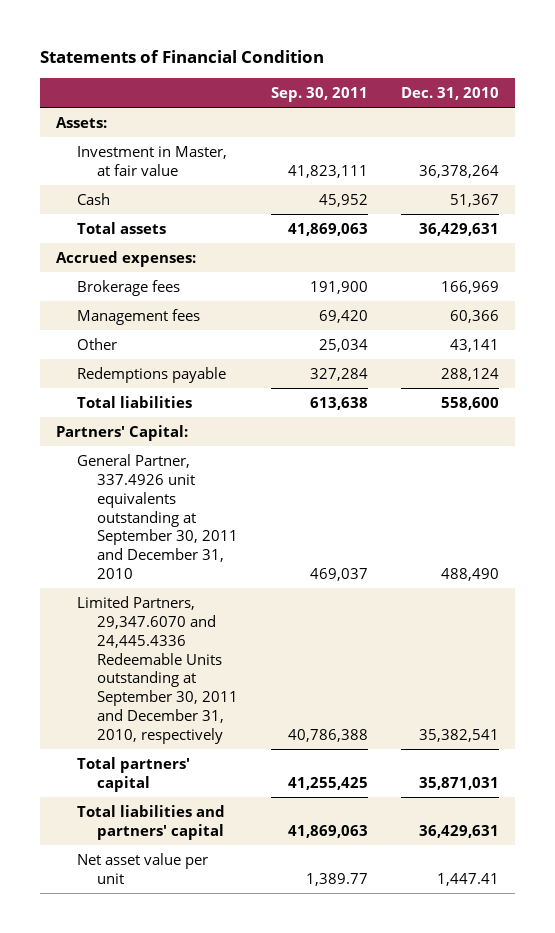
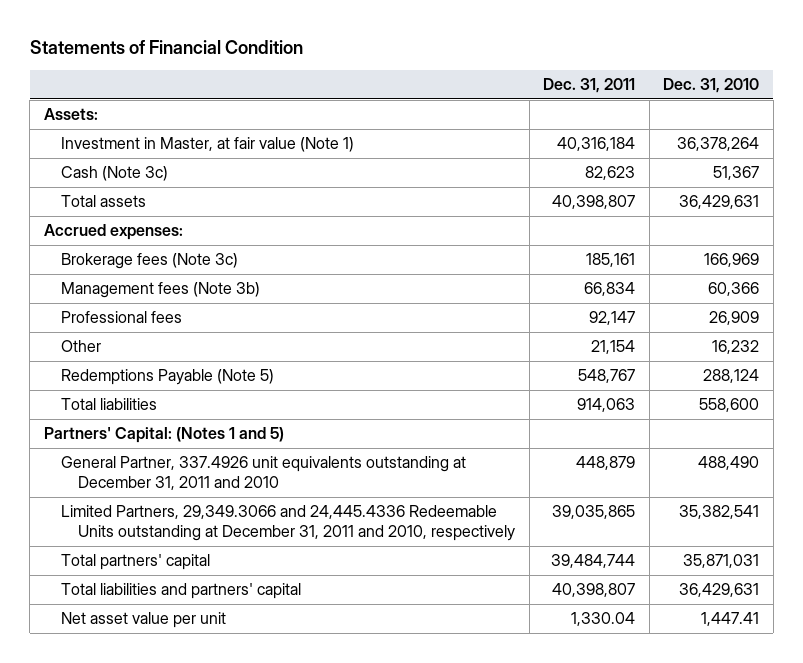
[270,86,368,102] Sep. 30, 2011 -> none
none -> [543,78,636,94] Dec. 31, 2011
[76,145,227,176] Investment in Master, at fair value -> [60,137,354,153] Investment in Master, at fair value (Note 1)
[76,192,110,205] Cash -> [60,166,168,182] Cash (Note 3c)
[76,279,180,296] Brokerage fees -> [60,253,238,270] Brokerage fees (Note 3c)
[76,308,200,325] Management fees -> [60,282,260,299] Management fees (Note 3b)
none -> [60,311,182,324] Professional fees
[449,338,499,352] 43,141 -> [712,340,760,355] 16,232
[76,366,226,383] Redemptions payable -> [60,369,274,386] Redemptions Payable (Note 5)
[56,424,189,441] Partners' Capital: -> [43,427,284,444] Partners' Capital: (Notes 1 and 5)
[76,453,238,580] General Partner, 337.4926 unit equivalents outstanding at September 30, 2011 and December 31, 2010 -> [60,456,466,490] General Partner, 337.4926 unit equivalents outstanding at December 31, 2011 and 2010
[76,595,238,744] Limited Partners, 29,347.6070 and 24,445.4336 Redeemable Units outstanding at September 30, 2011 and December 31, 2010, respectively -> [60,505,516,541] Limited Partners, 29,349.3066 and 24,445.4336 Redeemable Units outstanding at December 31, 2011 and 2010, respectively

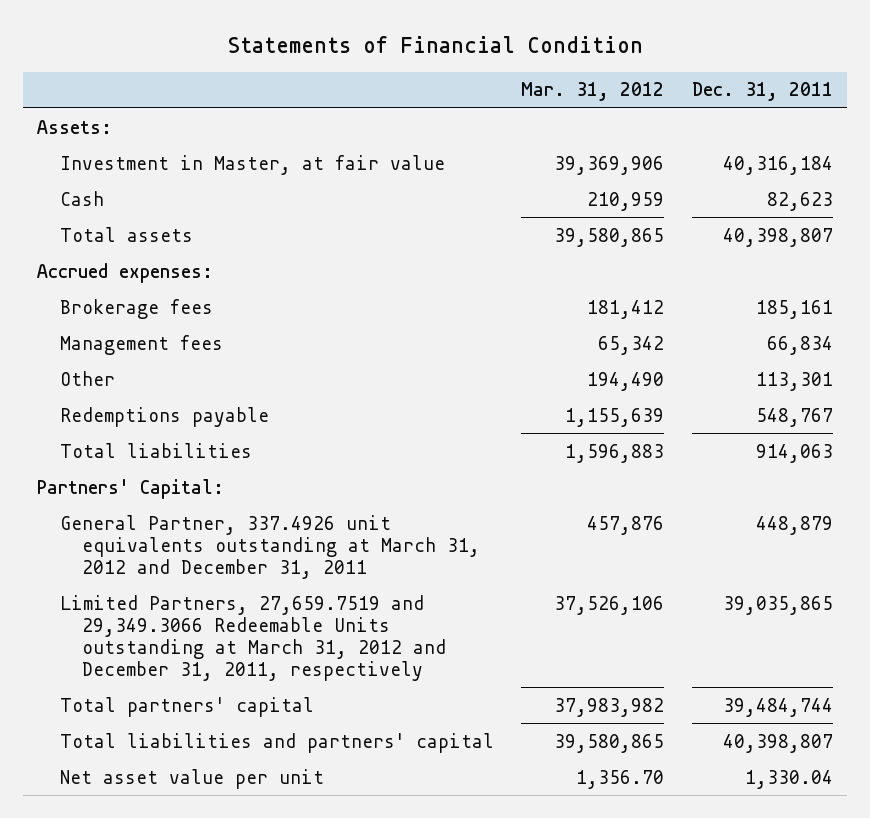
[663,78,760,94] Dec. 31, 2010 -> none
none -> [521,82,665,102] Mar. 31, 2012
[60,137,354,153] Investment in Master, at fair value (Note 1) -> [59,154,445,175] Investment in Master, at fair value
[60,166,168,182] Cash (Note 3c) -> [59,190,104,206] Cash
[60,311,182,324] Professional fees -> none
[60,253,238,270] Brokerage fees (Note 3c) -> [59,298,213,319] Brokerage fees
[60,282,260,299] Management fees (Note 3b) -> [59,334,223,355] Management fees
[591,340,636,355] 21,154 -> [755,371,833,391] 113,301
[60,369,274,386] Redemptions Payable (Note 5) -> [59,406,269,427] Redemptions payable
[43,427,284,444] Partners' Capital: (Notes 1 and 5) -> [36,478,224,499] Partners' Capital:
[60,456,466,490] General Partner, 337.4926 unit equivalents outstanding at December 31, 2011 and 2010 -> [59,514,481,579] General Partner, 337.4926 unit equivalents outstanding at March 31, 2012 and December 31, 2011
[60,505,516,541] Limited Partners, 29,349.3066 and 24,445.4336 Redeemable Units outstanding at December 31, 2011 and 2010, respectively -> [59,594,447,681] Limited Partners, 27,659.7519 and 29,349.3066 Redeemable Units outstanding at March 31, 2012 and December 31, 2011, respectively

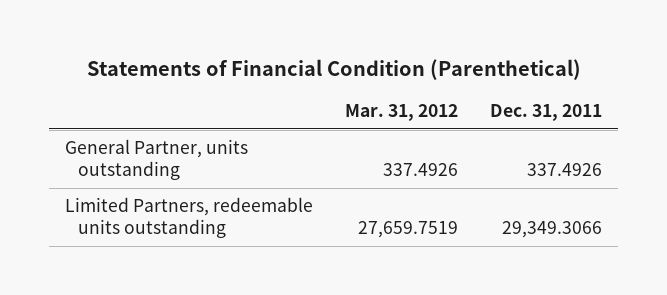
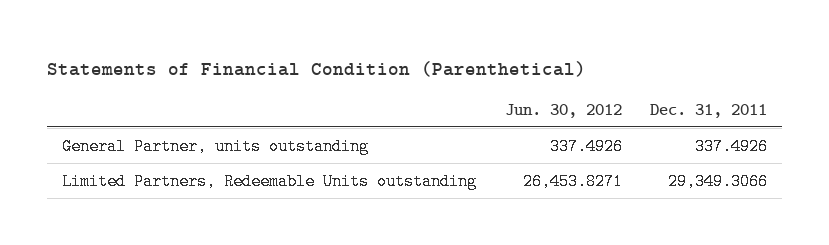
[345,104,459,122] Mar. 31, 2012 -> none
none -> [504,104,622,119] Jun. 30, 2012
[65,196,314,239] Limited Partners, redeemable units outstanding -> [61,172,477,190] Limited Partners, Redeemable Units outstanding

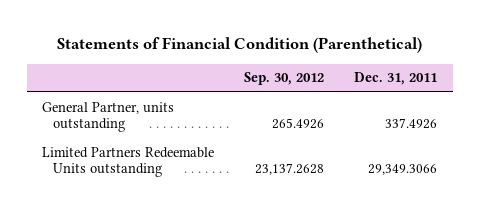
[504,104,622,119] Jun. 30, 2012 -> none
none -> [244,72,325,86] Sep. 30, 2012
[61,172,477,190] Limited Partners, Redeemable Units outstanding -> [41,146,214,178] Limited Partners Redeemable Units outstanding

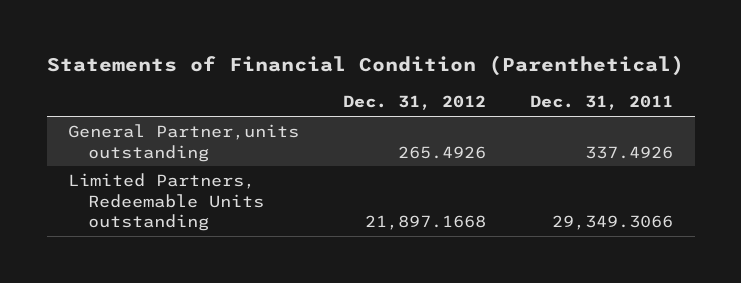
[244,72,325,86] Sep. 30, 2012 -> none
none -> [343,95,487,111] Dec. 31, 2012
[41,101,174,133] General Partner, units outstanding -> [68,123,300,162] General Partner,units outstanding
[41,146,214,178] Limited Partners Redeemable Units outstanding -> [68,172,264,232] Limited Partners, Redeemable Units outstanding

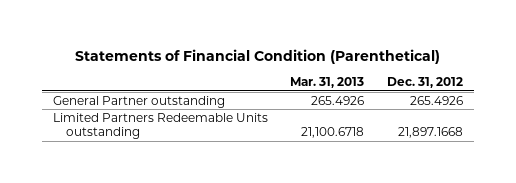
[529,95,673,111] Dec. 31, 2011 -> none
none -> [290,77,365,89] Mar. 31, 2013
[68,123,300,162] General Partner,units outstanding -> [53,95,226,108] General Partner outstanding
[68,172,264,232] Limited Partners, Redeemable Units outstanding -> [53,112,269,140] Limited Partners Redeemable Units outstanding

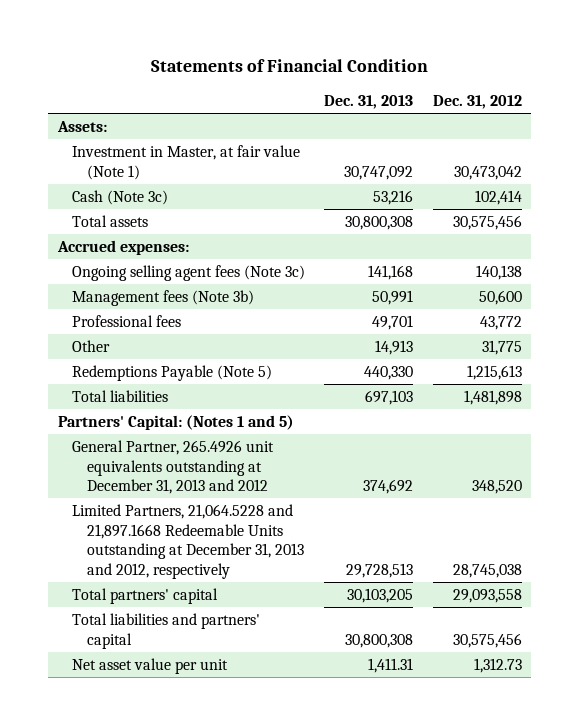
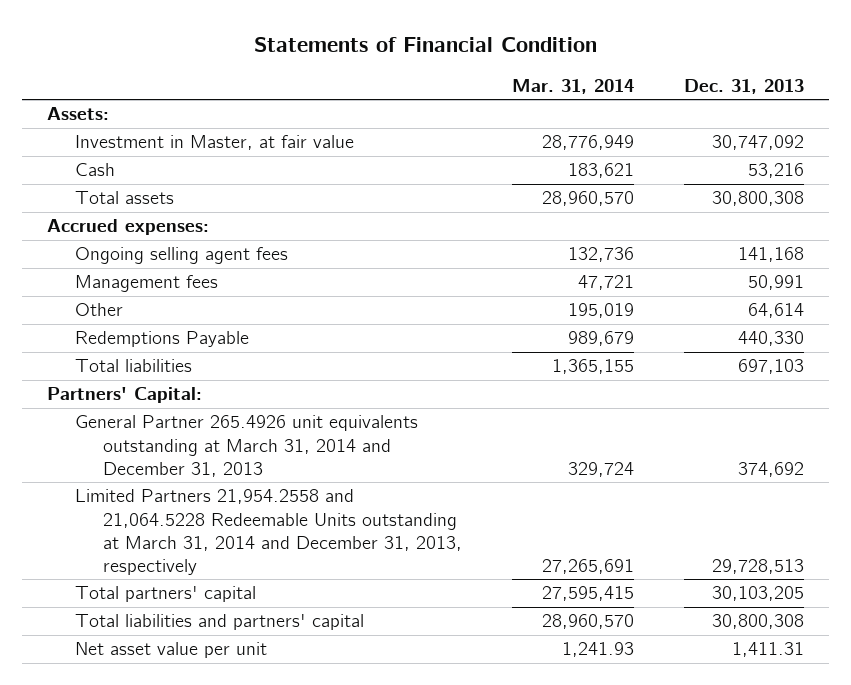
[432,95,522,110] Dec. 31, 2012 -> none
none -> [511,78,634,94] Mar. 31, 2014
[72,144,301,180] Investment in Master, at fair value (Note 1) -> [75,135,355,151] Investment in Master, at fair value
[72,189,169,205] Cash (Note 3c) -> [75,163,116,177] Cash
[72,314,182,327] Professional fees -> none
[72,264,306,281] Ongoing selling agent fees (Note 3c) -> [75,247,289,265] Ongoing selling agent fees
[72,289,255,306] Management fees (Note 3b) -> [75,275,219,293] Management fees
[375,339,414,355] 14,913 -> [747,303,804,319] 64,614
[72,364,273,381] Redemptions Payable (Note 5) -> [75,331,250,348] Redemptions Payable
[57,414,294,430] Partners' Capital: (Notes 1 and 5) -> [47,387,203,404] Partners' Capital:
[72,439,275,495] General Partner, 265.4926 unit equivalents outstanding at December 31, 2013 and 2012 -> [75,415,419,477] General Partner 265.4926 unit equivalents outstanding at March 31, 2014 and December 31, 2013
[72,503,305,579] Limited Partners, 21,064.5228 and 21,897.1668 Redeemable Units outstanding at December 31, 2013 and 2012, respectively -> [75,489,462,575] Limited Partners 21,954.2558 and 21,064.5228 Redeemable Units outstanding at March 31, 2014 and December 31, 2013, respectively

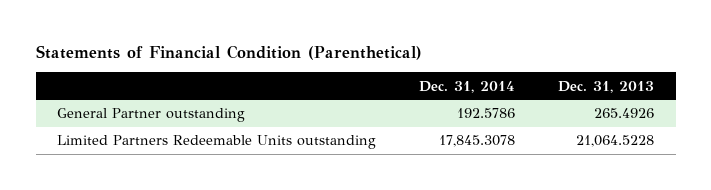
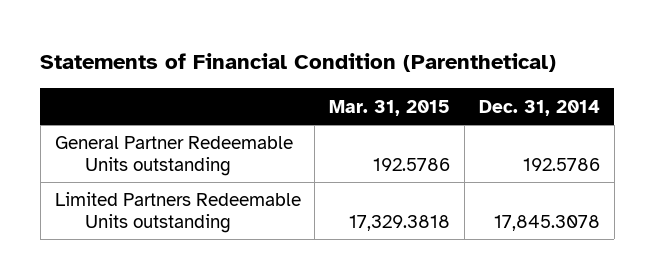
[558,80,655,93] Dec. 31, 2013 -> none
none -> [329,99,451,116] Mar. 31, 2015
[57,108,246,123] General Partner outstanding -> [54,136,293,176] General Partner Redeemable Units outstanding

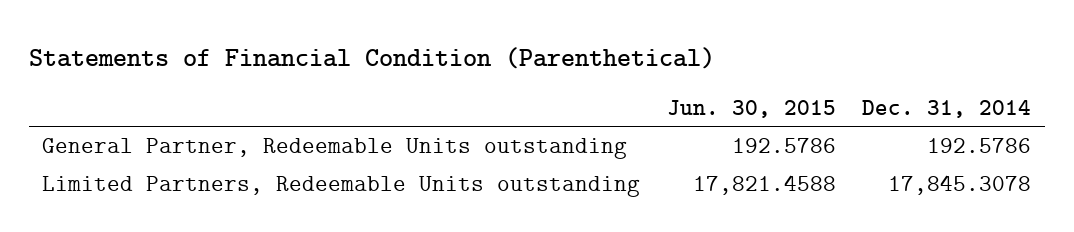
[329,99,451,116] Mar. 31, 2015 -> none
none -> [666,99,836,118] Jun. 30, 2015
[54,136,293,176] General Partner Redeemable Units outstanding -> [42,137,628,159] General Partner, Redeemable Units outstanding
[54,192,301,233] Limited Partners Redeemable Units outstanding -> [42,175,641,197] Limited Partners, Redeemable Units outstanding

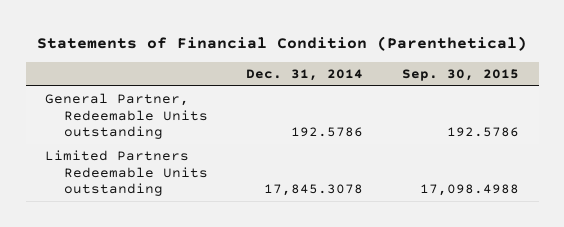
[666,99,836,118] Jun. 30, 2015 -> none
none -> [402,69,520,82] Sep. 30, 2015
[42,175,641,197] Limited Partners, Redeemable Units outstanding -> [45,149,208,197] Limited Partners Redeemable Units outstanding

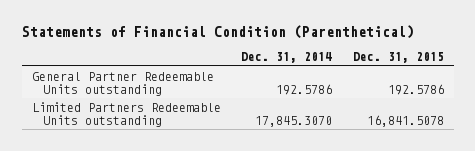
[402,69,520,82] Sep. 30, 2015 -> none
none -> [352,52,444,64] Dec. 31, 2015
[45,92,208,140] General Partner, Redeemable Units outstanding -> [31,71,214,96] General Partner Redeemable Units outstanding
[264,184,364,197] 17,845.3078 -> [255,115,333,127] 17,845.3070

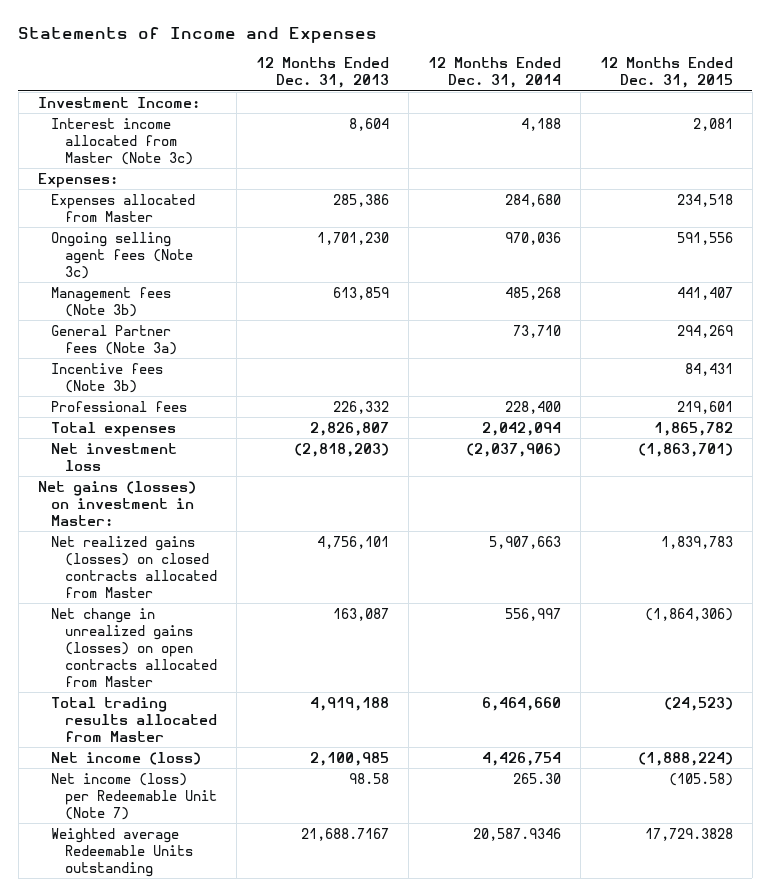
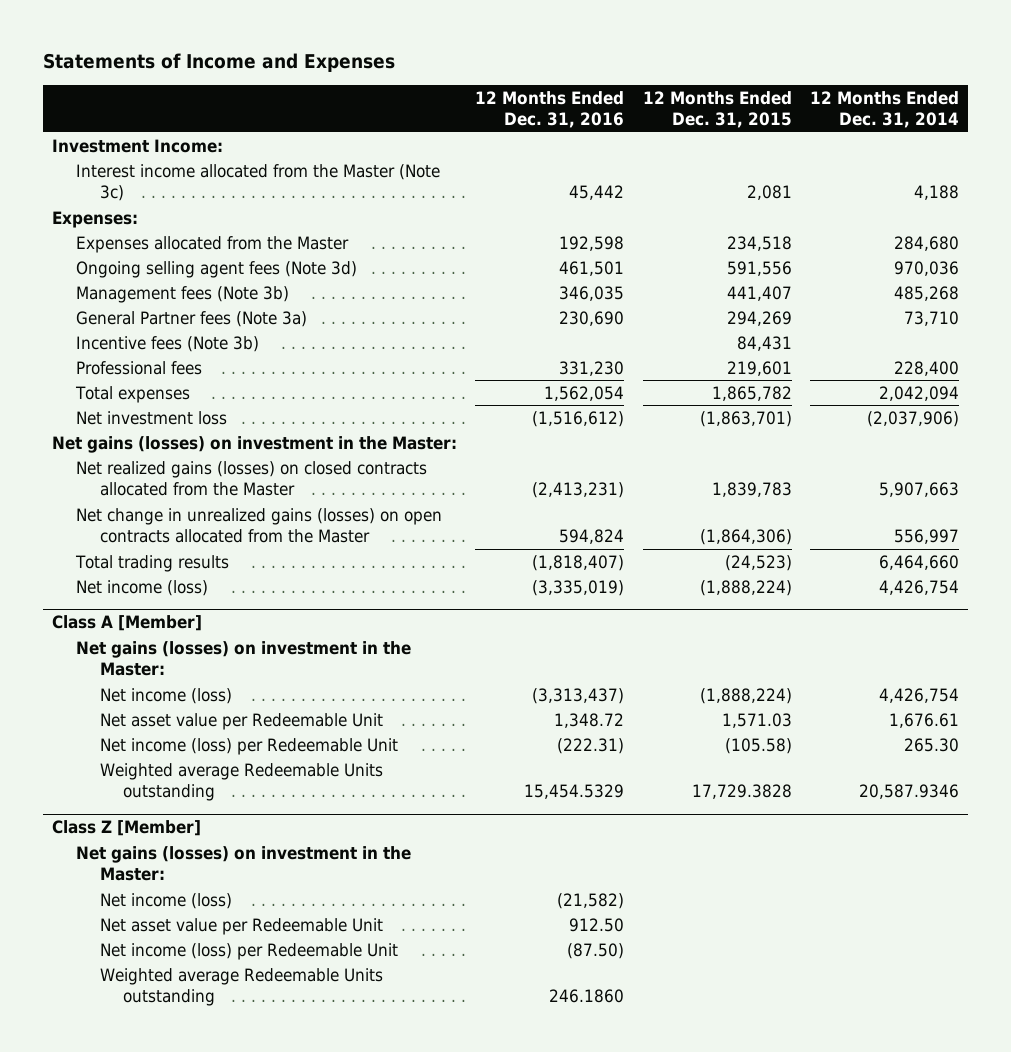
[255,57,389,89] 12 Months Ended Dec. 31, 2013 -> none
none -> [475,90,625,129] 12 Months Ended Dec. 31, 2016
[51,117,194,165] Interest income allocated from Master (Note 3c) -> [75,163,440,202] Interest income allocated from the Master (Note 3c)
[51,193,196,222] Expenses allocated from Master -> [75,235,349,253] Expenses allocated from the Master
[51,231,194,279] Ongoing selling agent fees (Note 3c) -> [75,260,357,278] Ongoing selling agent fees (Note 3d)
[37,480,196,526] Net gains (losses) on investment in Master: -> [51,435,457,453] Net gains (losses) on investment in the Master:
[51,535,218,598] Net realized gains (losses) on closed contracts allocated from Master -> [75,460,427,497] Net realized gains (losses) on closed contracts allocated from the Master
[51,607,218,687] Net change in unrealized gains (losses) on open contracts allocated from Master -> [75,507,442,544] Net change in unrealized gains (losses) on open contracts allocated from the Master
[51,696,218,742] Total trading results allocated from Master -> [74,554,229,572] Total trading results
none -> [51,615,202,632] Class A [Member]
none -> [75,640,411,677] Net gains (losses) on investment in the Master:
none -> [99,687,232,704] Net income (loss)
none -> [99,712,383,730] Net asset value per Redeemable Unit
[51,772,218,820] Net income (loss) per Redeemable Unit (Note 7) -> [99,737,398,755] Net income (loss) per Redeemable Unit
none -> [51,820,201,837] Class Z [Member]
none -> [75,845,411,882] Net gains (losses) on investment in the Master:
none -> [99,892,232,909] Net income (loss)
none -> [99,917,383,935] Net asset value per Redeemable Unit
none -> [99,942,398,960] Net income (loss) per Redeemable Unit
none -> [99,967,383,1007] Weighted average Redeemable Units outstanding

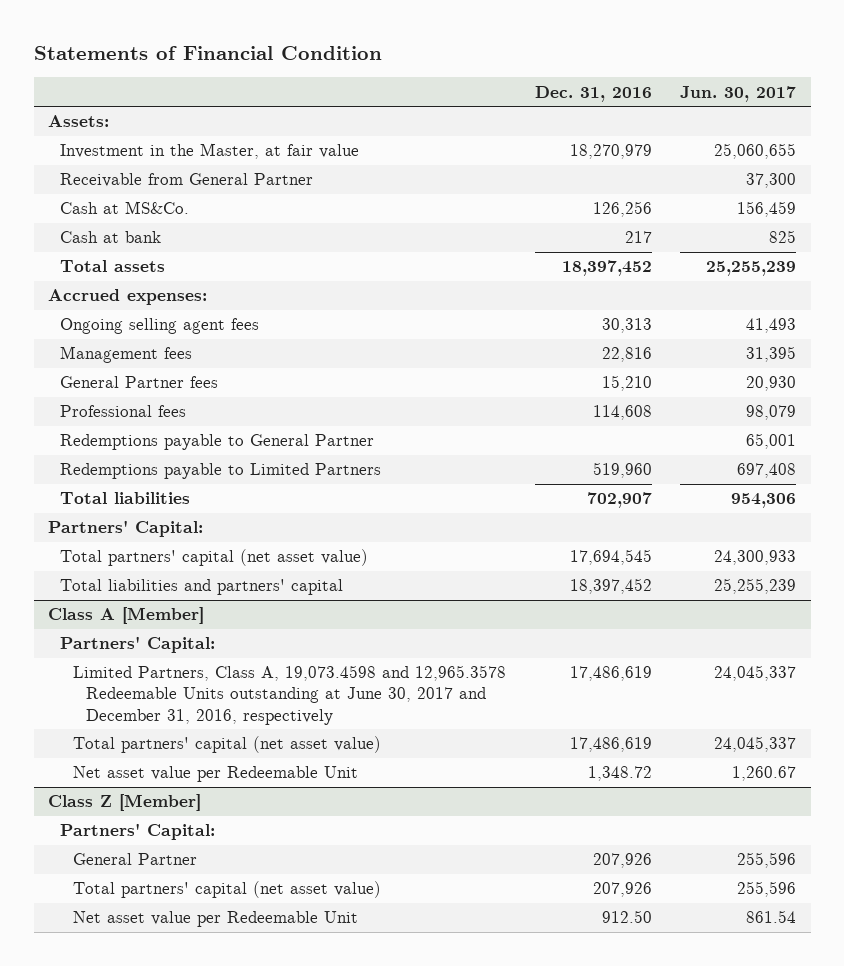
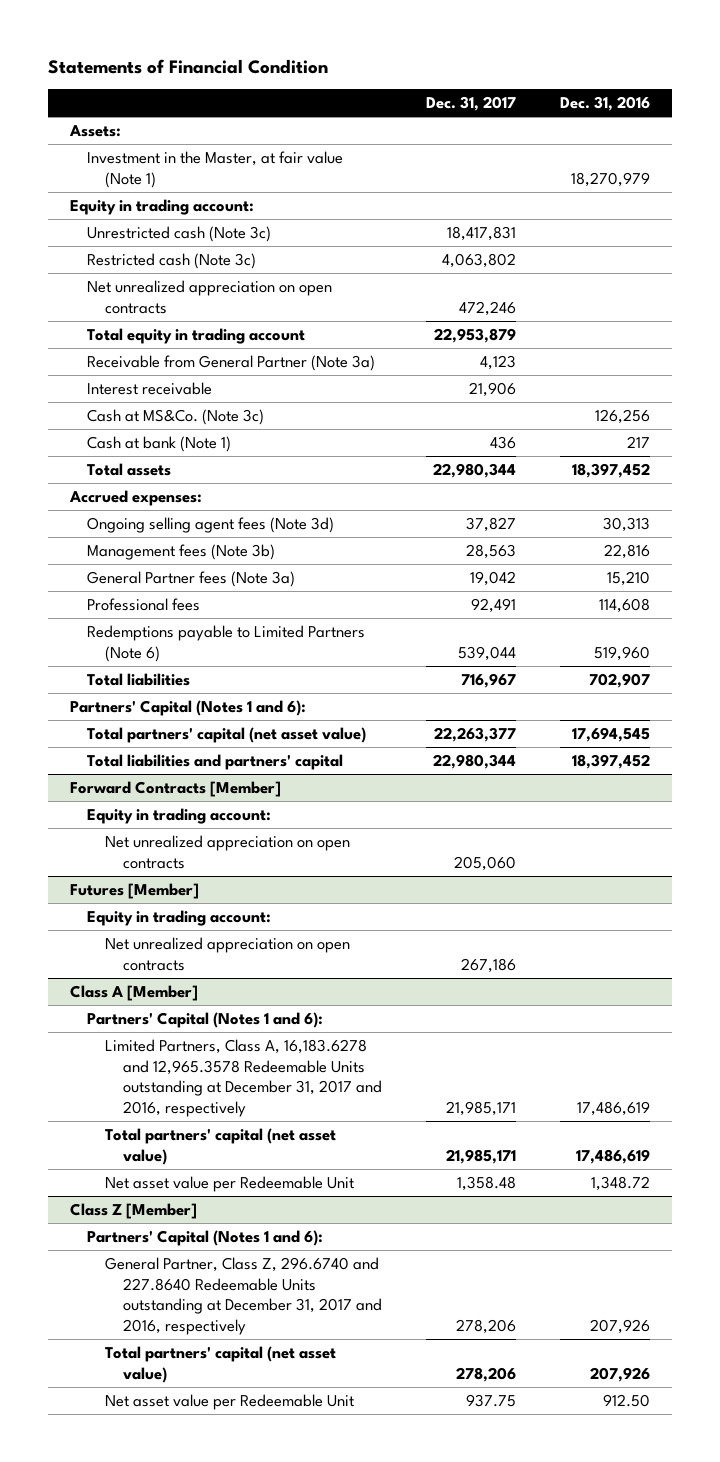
[680,85,797,102] Jun. 30, 2017 -> none
none -> [426,96,517,112] Dec. 31, 2017
[60,143,360,160] Investment in the Master, at fair value -> [87,150,344,188] Investment in the Master, at fair value (Note 1)
none -> [69,198,254,215] Equity in trading account:
none -> [87,225,272,242] Unrestricted cash (Note 3c)
none -> [87,252,257,269] Restricted cash (Note 3c)
none -> [87,279,333,314] Net unrealized appreciation on open contracts
none -> [87,327,306,344] Total equity in trading account
[60,173,314,188] Receivable from General Partner -> [87,354,376,371] Receivable from General Partner (Note 3a)
none -> [87,381,213,395] Interest receivable
[60,201,190,215] Cash at MS&Co. -> [87,408,265,425] Cash at MS&Co. (Note 3c)
[60,231,162,244] Cash at bank -> [87,435,232,452] Cash at bank (Note 1)
[60,318,260,335] Ongoing selling agent fees -> [87,516,335,533] Ongoing selling agent fees (Note 3d)
[60,346,193,364] Management fees -> [87,543,276,560] Management fees (Note 3b)
[60,376,219,389] General Partner fees -> [87,570,296,587] General Partner fees (Note 3a)
[60,434,375,451] Redemptions payable to General Partner -> none
[60,463,382,480] Redemptions payable to Limited Partners -> [87,624,366,662] Redemptions payable to Limited Partners (Note 6)
[47,520,203,538] Partners' Capital: -> [69,699,306,716] Partners' Capital (Notes 1 and 6):
none -> [69,780,281,797] Forward Contracts [Member]
none -> [87,807,272,824] Equity in trading account:
none -> [105,834,351,869] Net unrealized appreciation on open contracts
none -> [69,882,199,899] Futures [Member]
none -> [87,909,272,926] Equity in trading account:
none -> [105,936,351,971] Net unrealized appreciation on open contracts
[60,636,216,654] Partners' Capital: -> [87,1011,324,1028] Partners' Capital (Notes 1 and 6):
[72,665,506,725] Limited Partners, Class A, 19,073.4598 and 12,965.3578 Redeemable Units outstanding at June 30, 2017 and December 31, 2016, respectively -> [105,1038,382,1118] Limited Partners, Class A, 16,183.6278 and 12,965.3578 Redeemable Units outstanding at December 31, 2017 and 2016, respectively
[60,823,216,841] Partners' Capital: -> [87,1229,324,1246] Partners' Capital (Notes 1 and 6):
[72,853,197,866] General Partner -> [105,1256,382,1336] General Partner, Class Z, 296.6740 and 227.8640 Redeemable Units outstanding at December 31, 2017 and 2016, respectively

